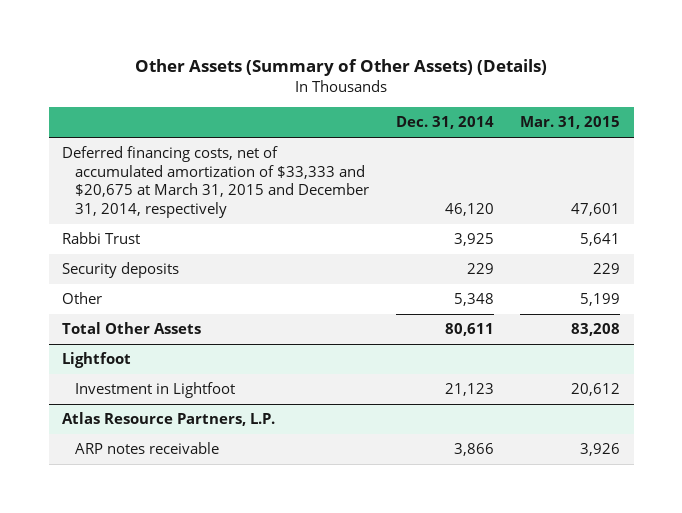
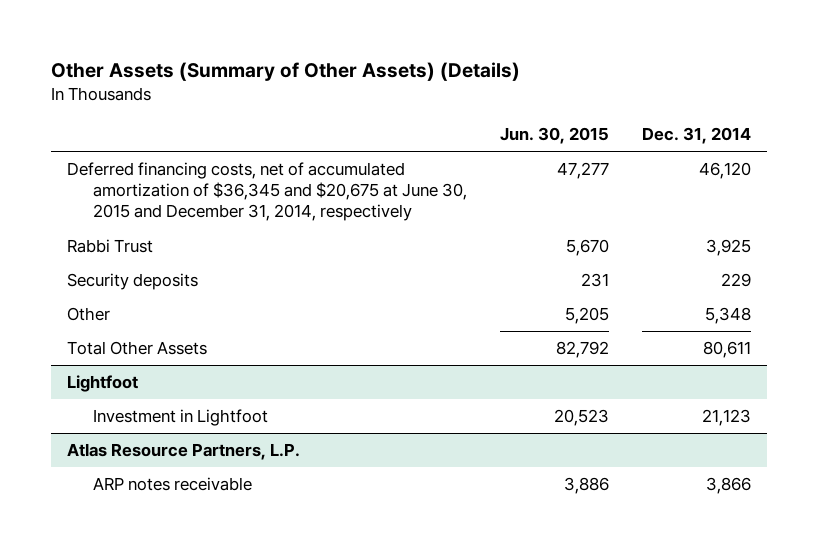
[520,116,621,130] Mar. 31, 2015 -> none
none -> [499,126,609,144] Jun. 30, 2015
[61,146,370,218] Deferred financing costs, net of accumulated amortization of $33,333 and $20,675 at March 31, 2015 and December 31, 2014, respectively -> [67,162,468,222] Deferred financing costs, net of accumulated amortization of $36,345 and $20,675 at June 30, 2015 and December 31, 2014, respectively

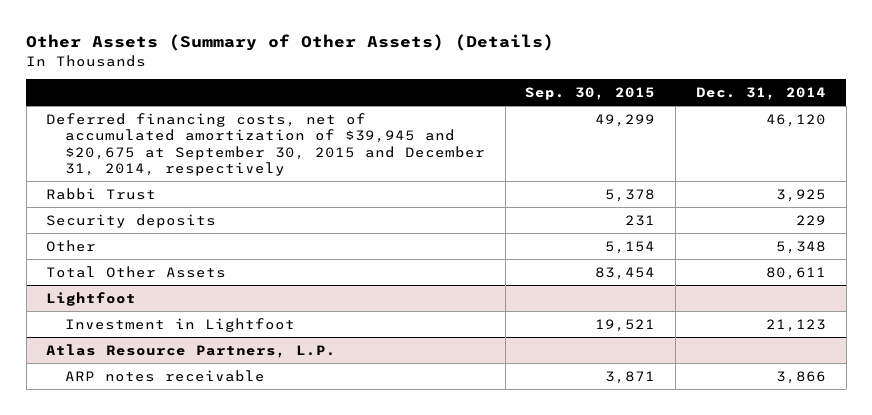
[499,126,609,144] Jun. 30, 2015 -> none
none -> [525,86,656,100] Sep. 30, 2015
[67,162,468,222] Deferred financing costs, net of accumulated amortization of $36,345 and $20,675 at June 30, 2015 and December 31, 2014, respectively -> [46,112,485,176] Deferred financing costs, net of accumulated amortization of $39,945 and $20,675 at September 30, 2015 and December 31, 2014, respectively

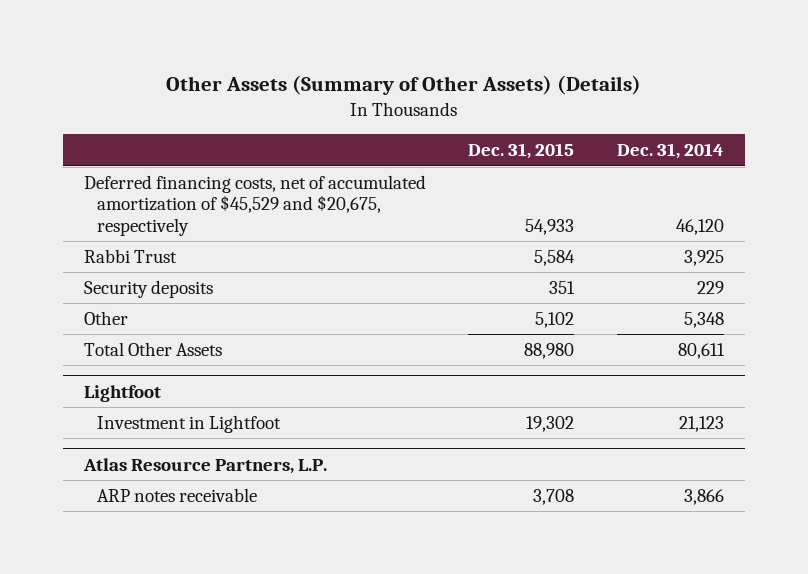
[525,86,656,100] Sep. 30, 2015 -> none
none -> [468,143,575,160] Dec. 31, 2015
[46,112,485,176] Deferred financing costs, net of accumulated amortization of $39,945 and $20,675 at September 30, 2015 and December 31, 2014, respectively -> [84,174,427,236] Deferred financing costs, net of accumulated amortization of $45,529 and $20,675, respectively

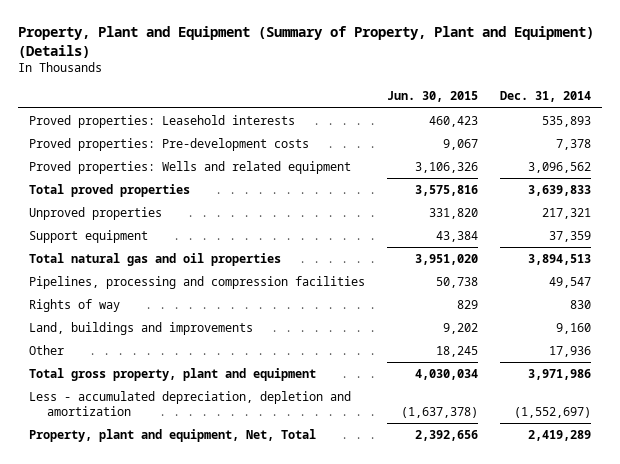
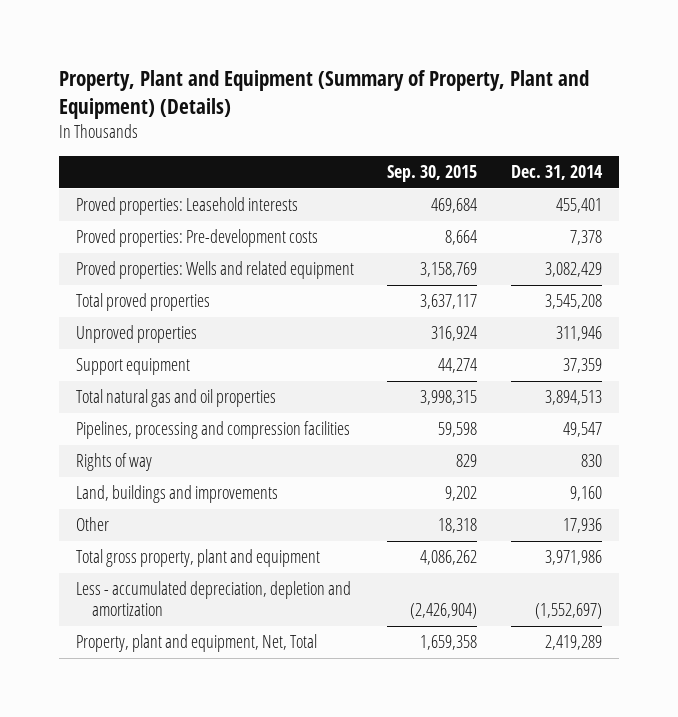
[386,91,478,103] Jun. 30, 2015 -> none
none -> [387,165,478,183] Sep. 30, 2015
[541,116,591,128] 535,893 -> [555,198,602,214] 455,401
[527,162,591,174] 3,096,562 -> [544,262,602,278] 3,082,429
[527,185,591,197] 3,639,833 -> [544,294,602,310] 3,545,208
[541,208,591,220] 217,321 -> [555,326,602,342] 311,946

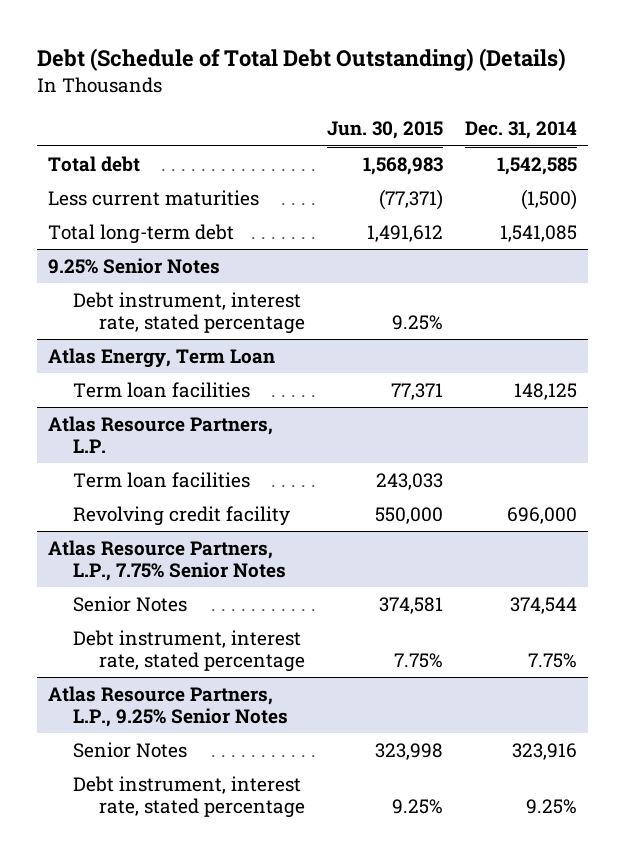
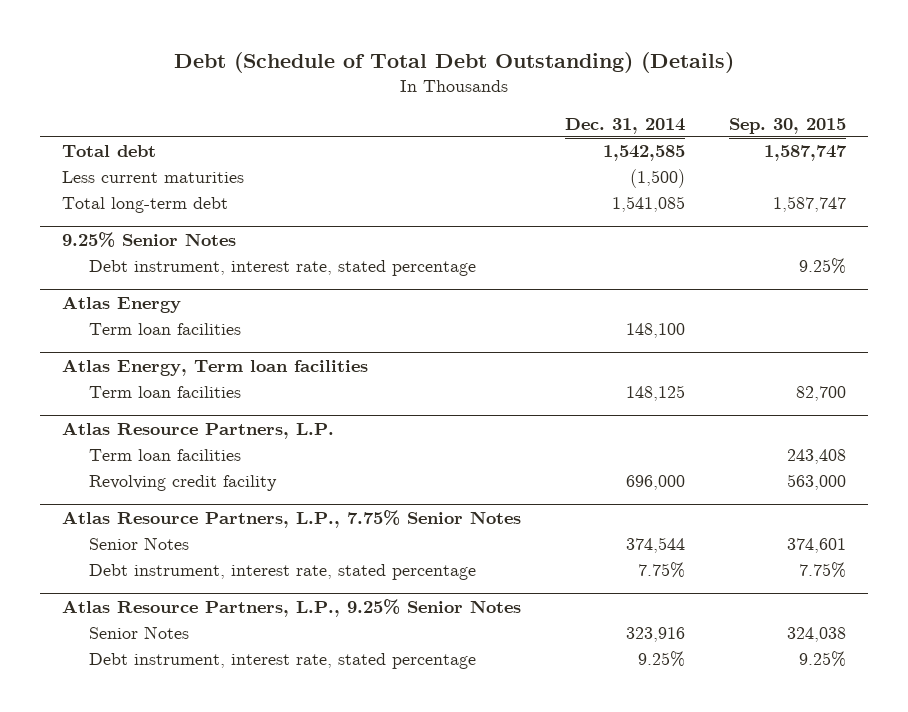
[327,121,444,140] Jun. 30, 2015 -> none
none -> [728,117,846,134] Sep. 30, 2015
none -> [61,296,181,314] Atlas Energy
none -> [89,323,242,336] Term loan facilities
[47,347,275,368] Atlas Energy, Term Loan -> [61,359,368,377] Atlas Energy, Term loan facilities

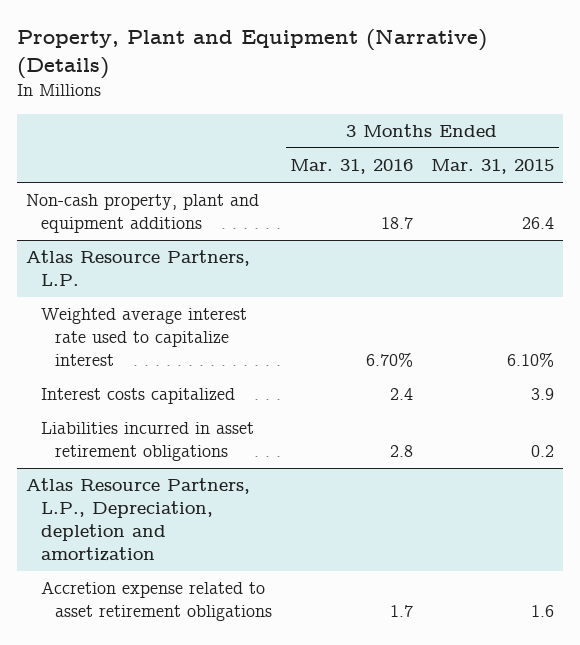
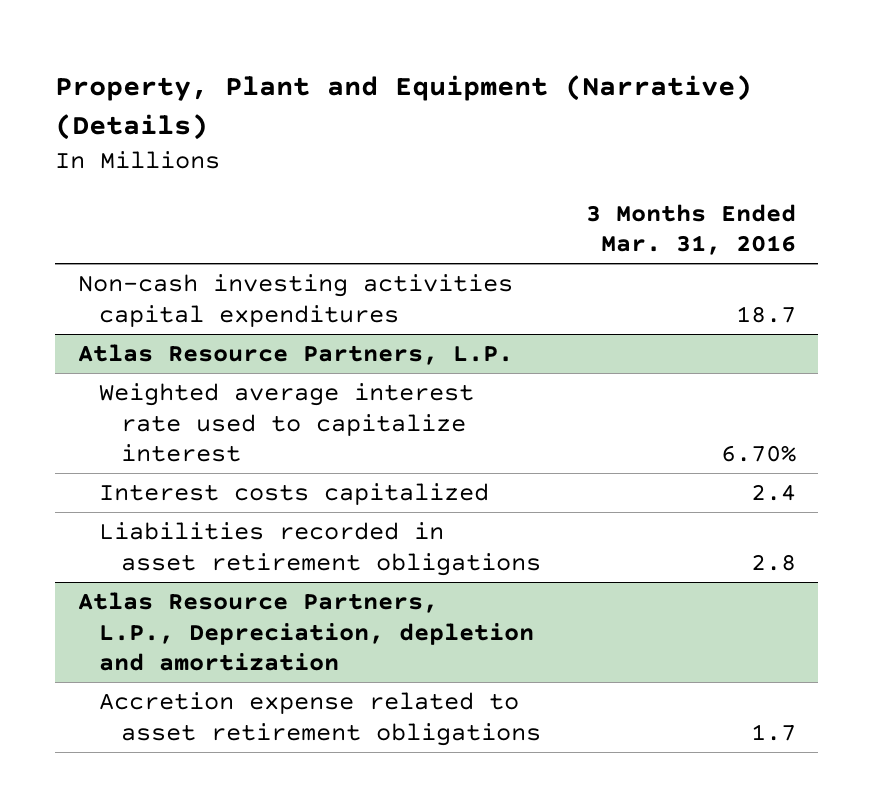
[431,159,555,175] Mar. 31, 2015 -> none
[25,194,259,234] Non-cash property, plant and equipment additions -> [77,274,513,327] Non-cash investing activities capital expenditures
[40,422,254,462] Liabilities incurred in asset retirement obligations -> [99,522,541,576] Liabilities recorded in asset retirement obligations

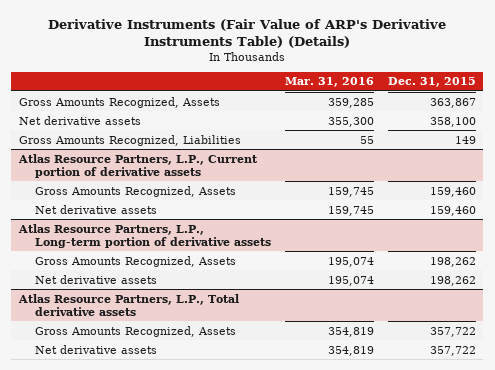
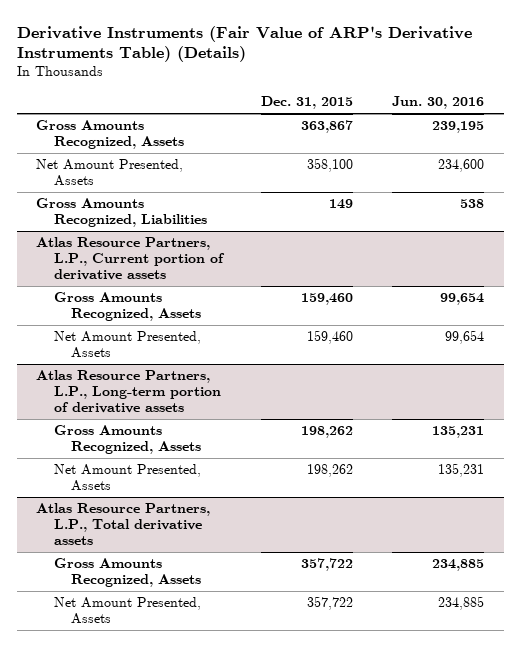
[285,77,375,88] Mar. 31, 2016 -> none
none -> [392,95,485,109] Jun. 30, 2016
[18,115,141,125] Net derivative assets -> [36,159,184,187] Net Amount Presented, Assets
[35,204,158,214] Net derivative assets -> [53,331,201,359] Net Amount Presented, Assets
[35,274,158,284] Net derivative assets -> [53,464,201,492] Net Amount Presented, Assets
[35,344,158,354] Net derivative assets -> [53,597,201,625] Net Amount Presented, Assets

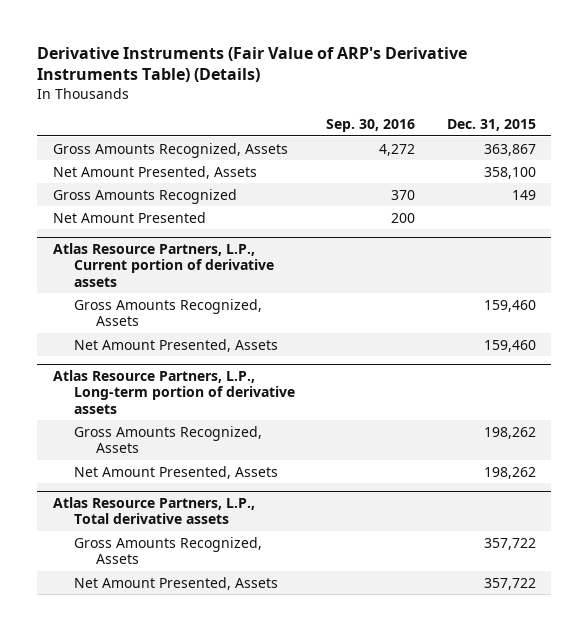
[392,95,485,109] Jun. 30, 2016 -> none
none -> [326,119,416,133] Sep. 30, 2016
[36,198,207,228] Gross Amounts Recognized, Liabilities -> [52,188,237,204] Gross Amounts Recognized
none -> [52,211,206,223] Net Amount Presented

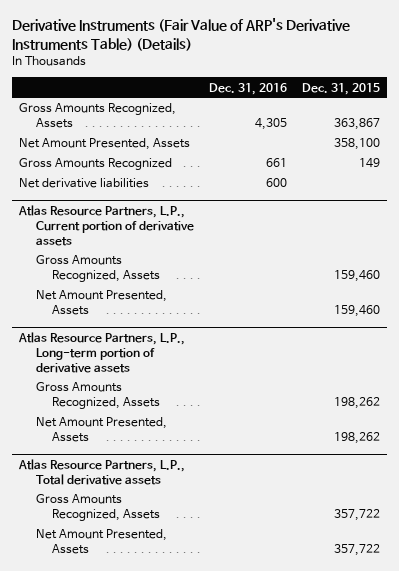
[326,119,416,133] Sep. 30, 2016 -> none
none -> [208,82,287,95] Dec. 31, 2016
[52,211,206,223] Net Amount Presented -> [19,178,150,189] Net derivative liabilities

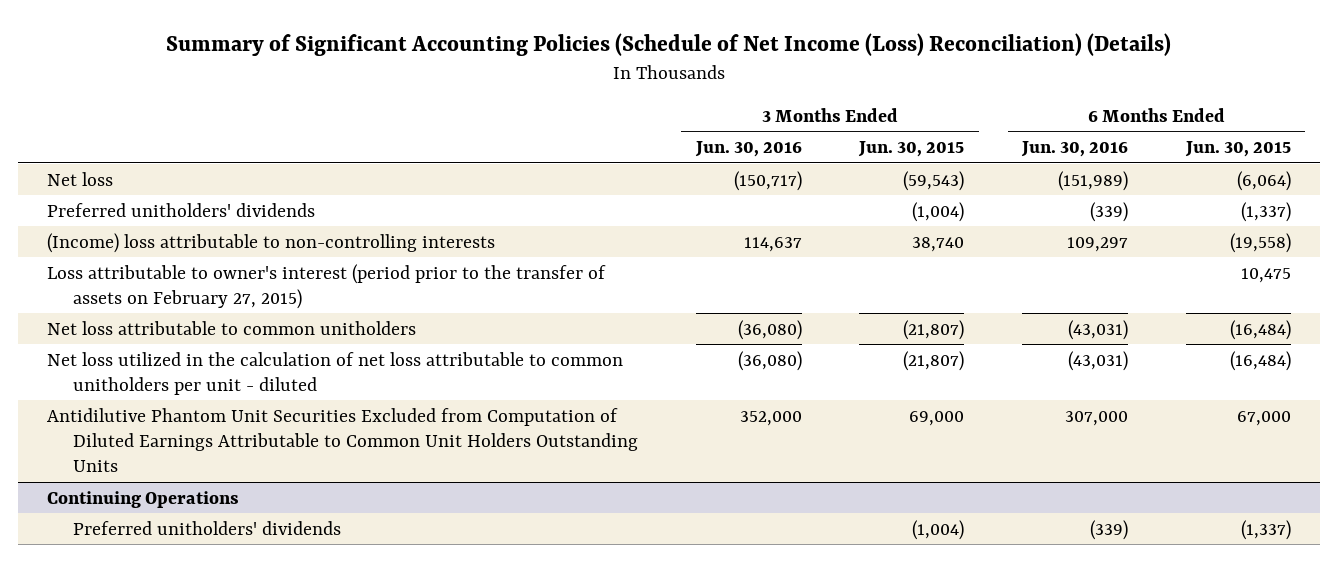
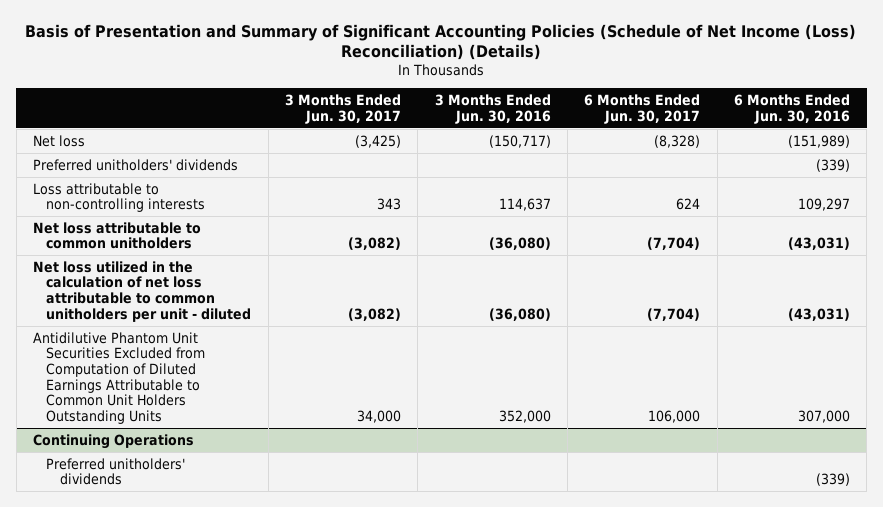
[165,32,1171,56] Summary of Significant Accounting Policies (Schedule of Net Income (Loss) Reconciliation) (Details) -> [25,23,857,61] Basis of Presentation and Summary of Significant Accounting Policies (Schedule of Net Income (Loss) Reconciliation) (Details)
[858,141,965,158] Jun. 30, 2015 -> none
[1184,141,1291,158] Jun. 30, 2015 -> none
none -> [285,94,402,124] 3 Months Ended Jun. 30, 2017
none -> [584,94,701,124] 6 Months Ended Jun. 30, 2017
[46,263,606,309] Loss attributable to owner's interest (period prior to the transfer of assets on February 27, 2015) -> none
[46,232,495,253] (Income) loss attributable to non-controlling interests -> [32,182,206,213] Loss attributable to non-controlling interests

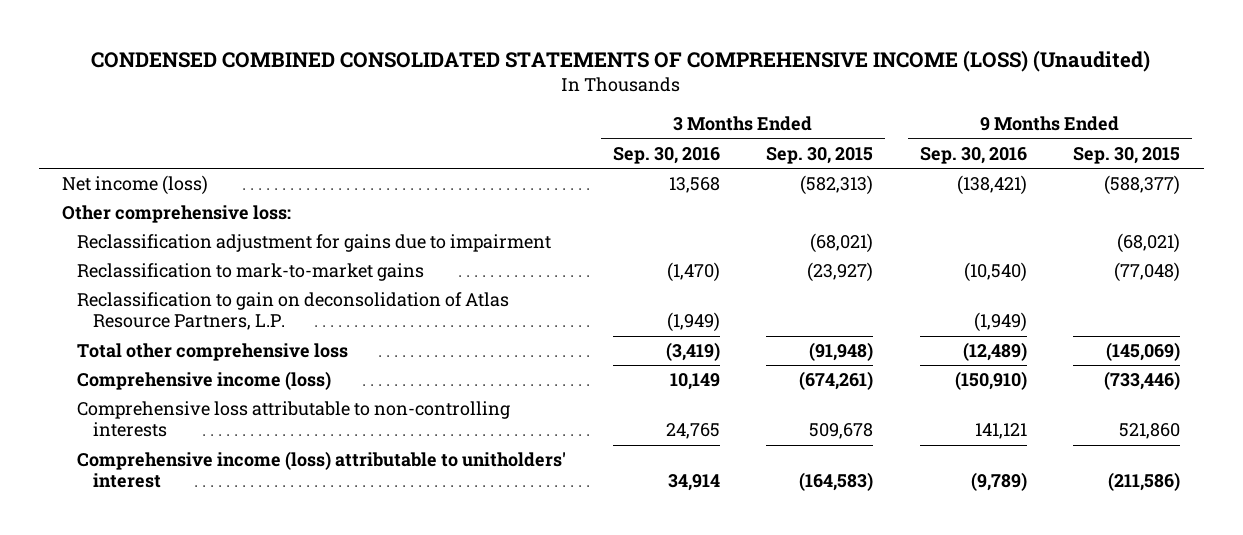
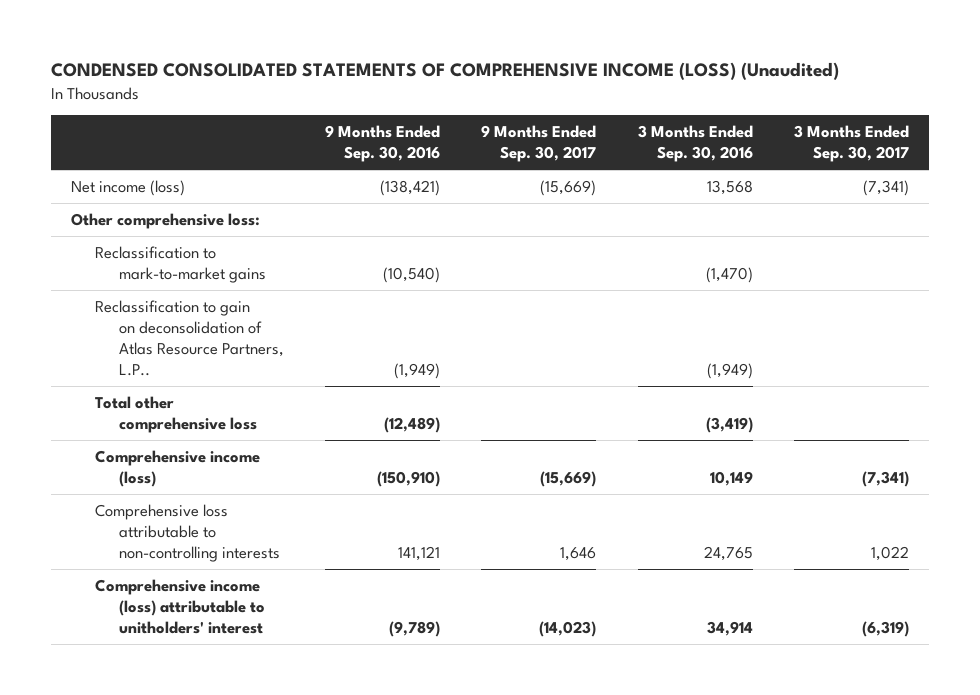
[91,49,1151,72] CONDENSED COMBINED CONSOLIDATED STATEMENTS OF COMPREHENSIVE INCOME (LOSS) (Unaudited) -> [50,62,839,81] CONDENSED CONSOLIDATED STATEMENTS OF COMPREHENSIVE INCOME (LOSS) (Unaudited)
[766,146,874,164] Sep. 30, 2015 -> none
[1073,146,1181,164] Sep. 30, 2015 -> none
none -> [481,125,597,163] 9 Months Ended Sep. 30, 2017
none -> [793,125,909,163] 3 Months Ended Sep. 30, 2017
[77,234,552,253] Reclassification adjustment for gains due to impairment -> none
[77,292,510,331] Reclassification to gain on deconsolidation of Atlas Resource Partners, L.P. -> [95,300,284,376] Reclassification to gain on deconsolidation of Atlas Resource Partners, L.P..

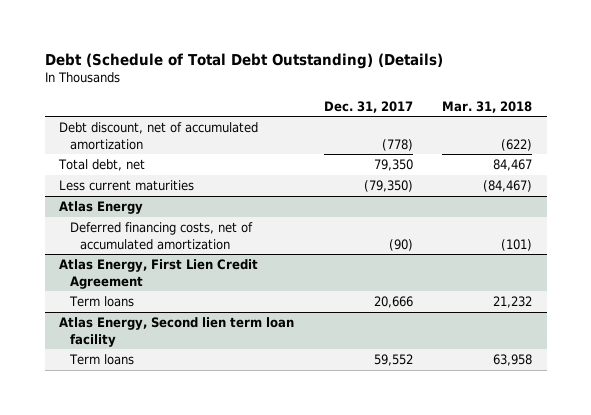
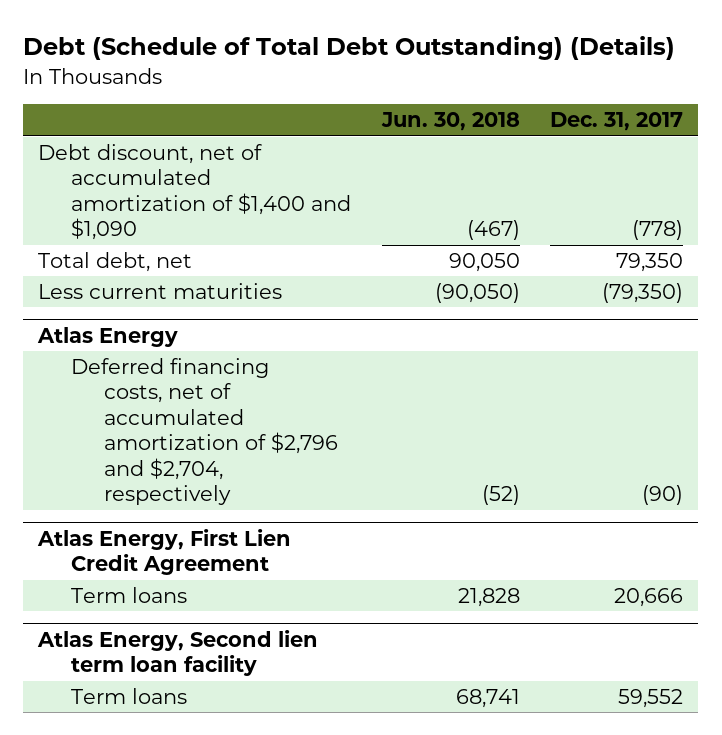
[442,100,533,113] Mar. 31, 2018 -> none
none -> [380,112,520,132] Jun. 30, 2018
[59,122,259,150] Debt discount, net of accumulated amortization -> [38,143,352,241] Debt discount, net of accumulated amortization of $1,400 and $1,090
[69,222,253,250] Deferred financing costs, net of accumulated amortization -> [71,357,339,506] Deferred financing costs, net of accumulated amortization of $2,796 and $2,704, respectively

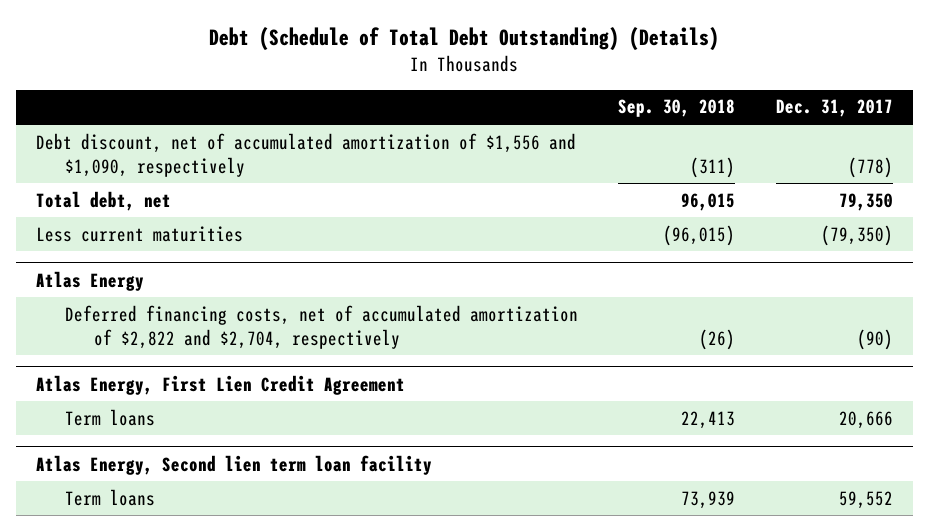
[380,112,520,132] Jun. 30, 2018 -> none
none -> [618,99,736,118] Sep. 30, 2018
[38,143,352,241] Debt discount, net of accumulated amortization of $1,400 and $1,090 -> [35,132,576,177] Debt discount, net of accumulated amortization of $1,556 and $1,090, respectively
[71,357,339,506] Deferred financing costs, net of accumulated amortization of $2,796 and $2,704, respectively -> [64,304,578,349] Deferred financing costs, net of accumulated amortization of $2,822 and $2,704, respectively

